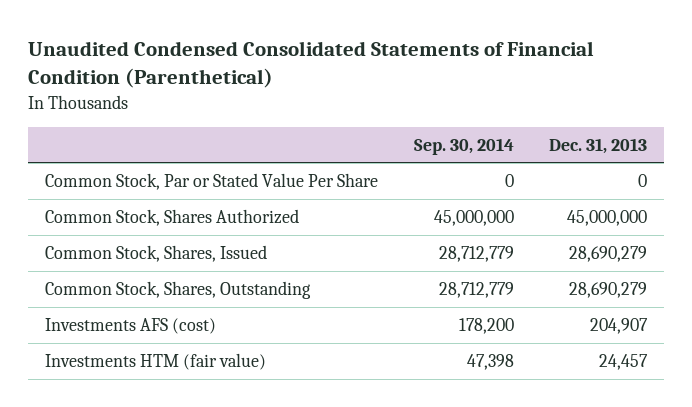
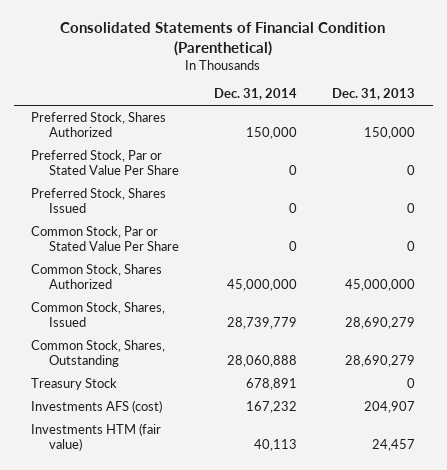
[27,41,594,89] Unaudited Condensed Consolidated Statements of Financial Condition (Parenthetical) -> [60,22,386,56] Consolidated Statements of Financial Condition (Parenthetical)
[413,137,514,155] Sep. 30, 2014 -> none
none -> [213,88,297,101] Dec. 31, 2014
none -> [31,112,167,137] Preferred Stock, Shares Authorized
none -> [31,150,179,175] Preferred Stock, Par or Stated Value Per Share
none -> [31,188,167,213] Preferred Stock, Shares Issued
none -> [31,378,118,391] Treasury Stock

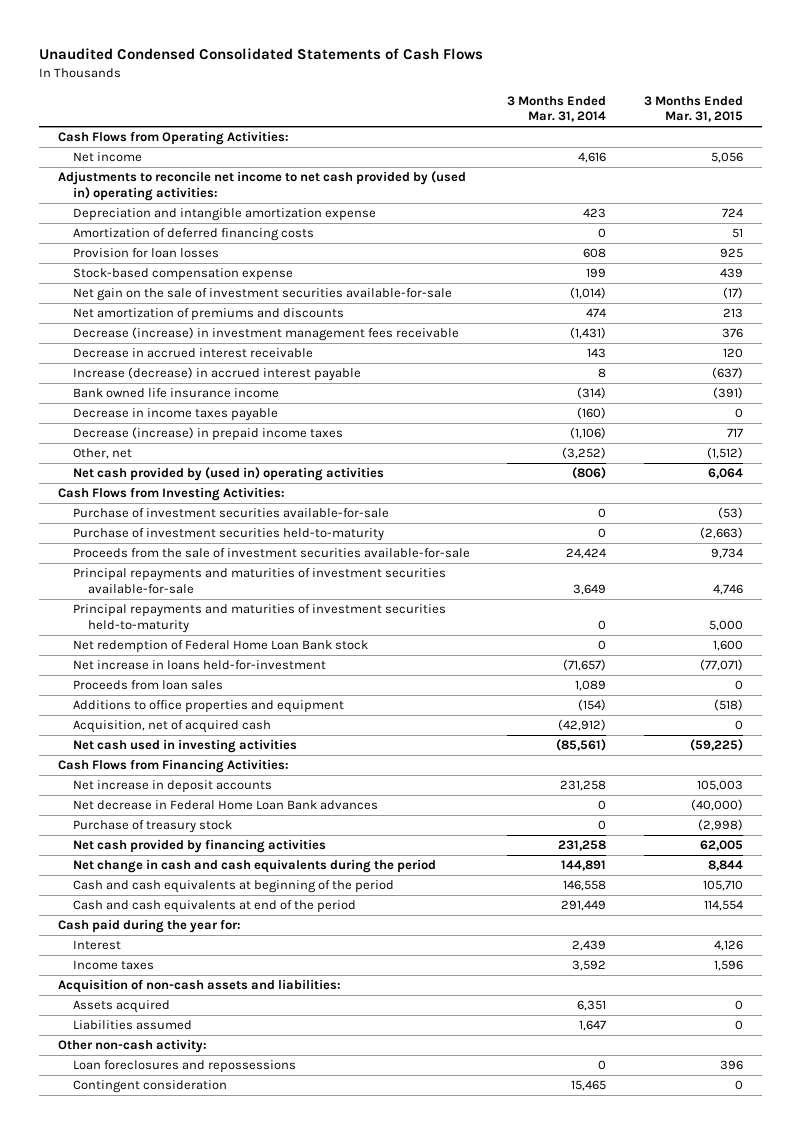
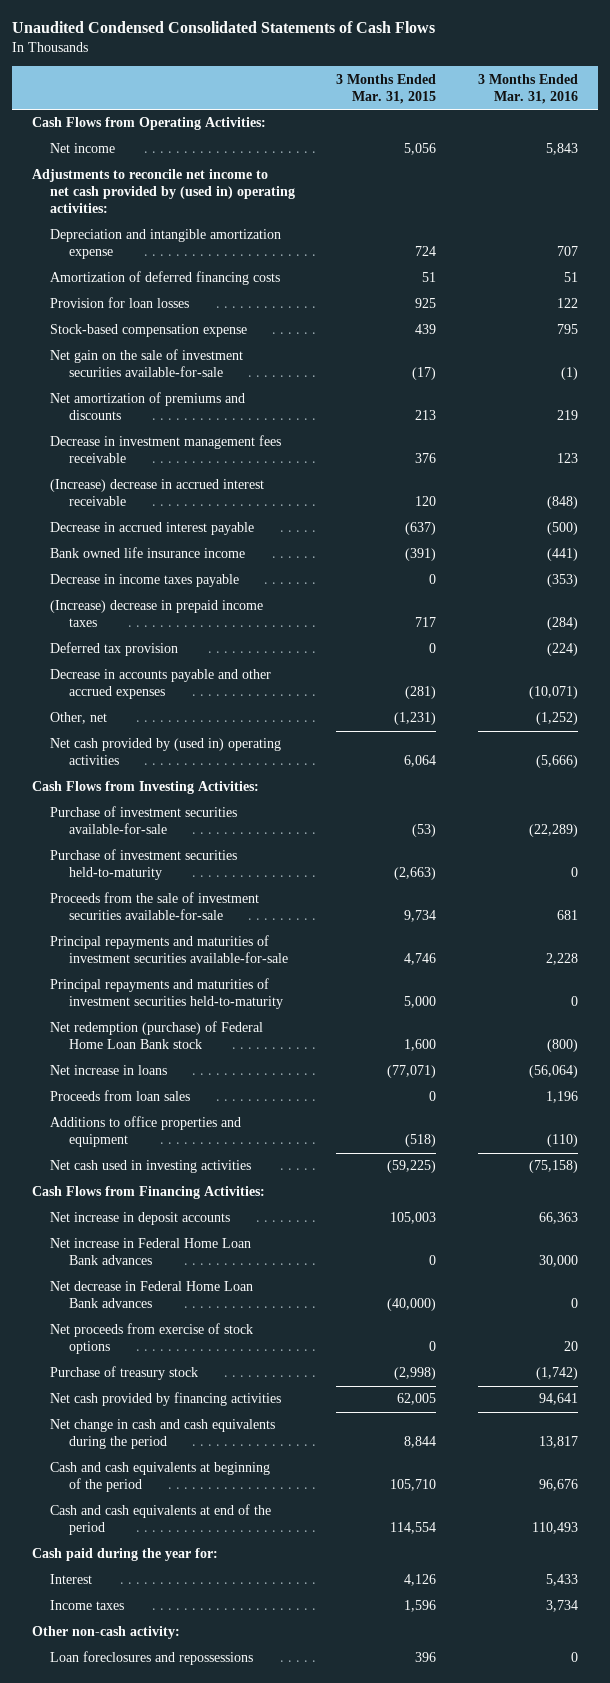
[507,95,607,123] 3 Months Ended Mar. 31, 2014 -> none
none -> [477,73,578,104] 3 Months Ended Mar. 31, 2016
[72,327,459,342] Decrease (increase) in investment management fees receivable -> [50,435,282,464] Decrease in investment management fees receivable
[72,348,313,359] Decrease in accrued interest receivable -> [50,479,265,507] (Increase) decrease in accrued interest receivable
[72,367,361,382] Increase (decrease) in accrued interest payable -> [50,522,255,536] Decrease in accrued interest payable
[72,427,343,442] Decrease (increase) in prepaid income taxes -> [50,600,264,628] (Increase) decrease in prepaid income taxes
none -> [50,642,179,657] Deferred tax provision
none -> [50,669,272,700] Decrease in accounts payable and other accrued expenses
[706,447,743,460] (1,512) -> [394,712,437,726] (1,231)
[72,640,368,654] Net redemption of Federal Home Loan Bank stock -> [50,1021,264,1050] Net redemption (purchase) of Federal Home Loan Bank stock
[72,660,326,671] Net increase in loans held-for-investment -> [50,1065,168,1076] Net increase in loans
[72,720,271,734] Acquisition, net of acquired cash -> none
none -> [50,1238,252,1266] Net increase in Federal Home Loan Bank advances
none -> [50,1323,254,1355] Net proceeds from exercise of stock options
[57,979,341,994] Acquisition of non-cash assets and liabilities: -> none
[72,1000,170,1014] Assets acquired -> none
[72,1020,192,1031] Liabilities assumed -> none
[72,1080,227,1094] Contingent consideration -> none

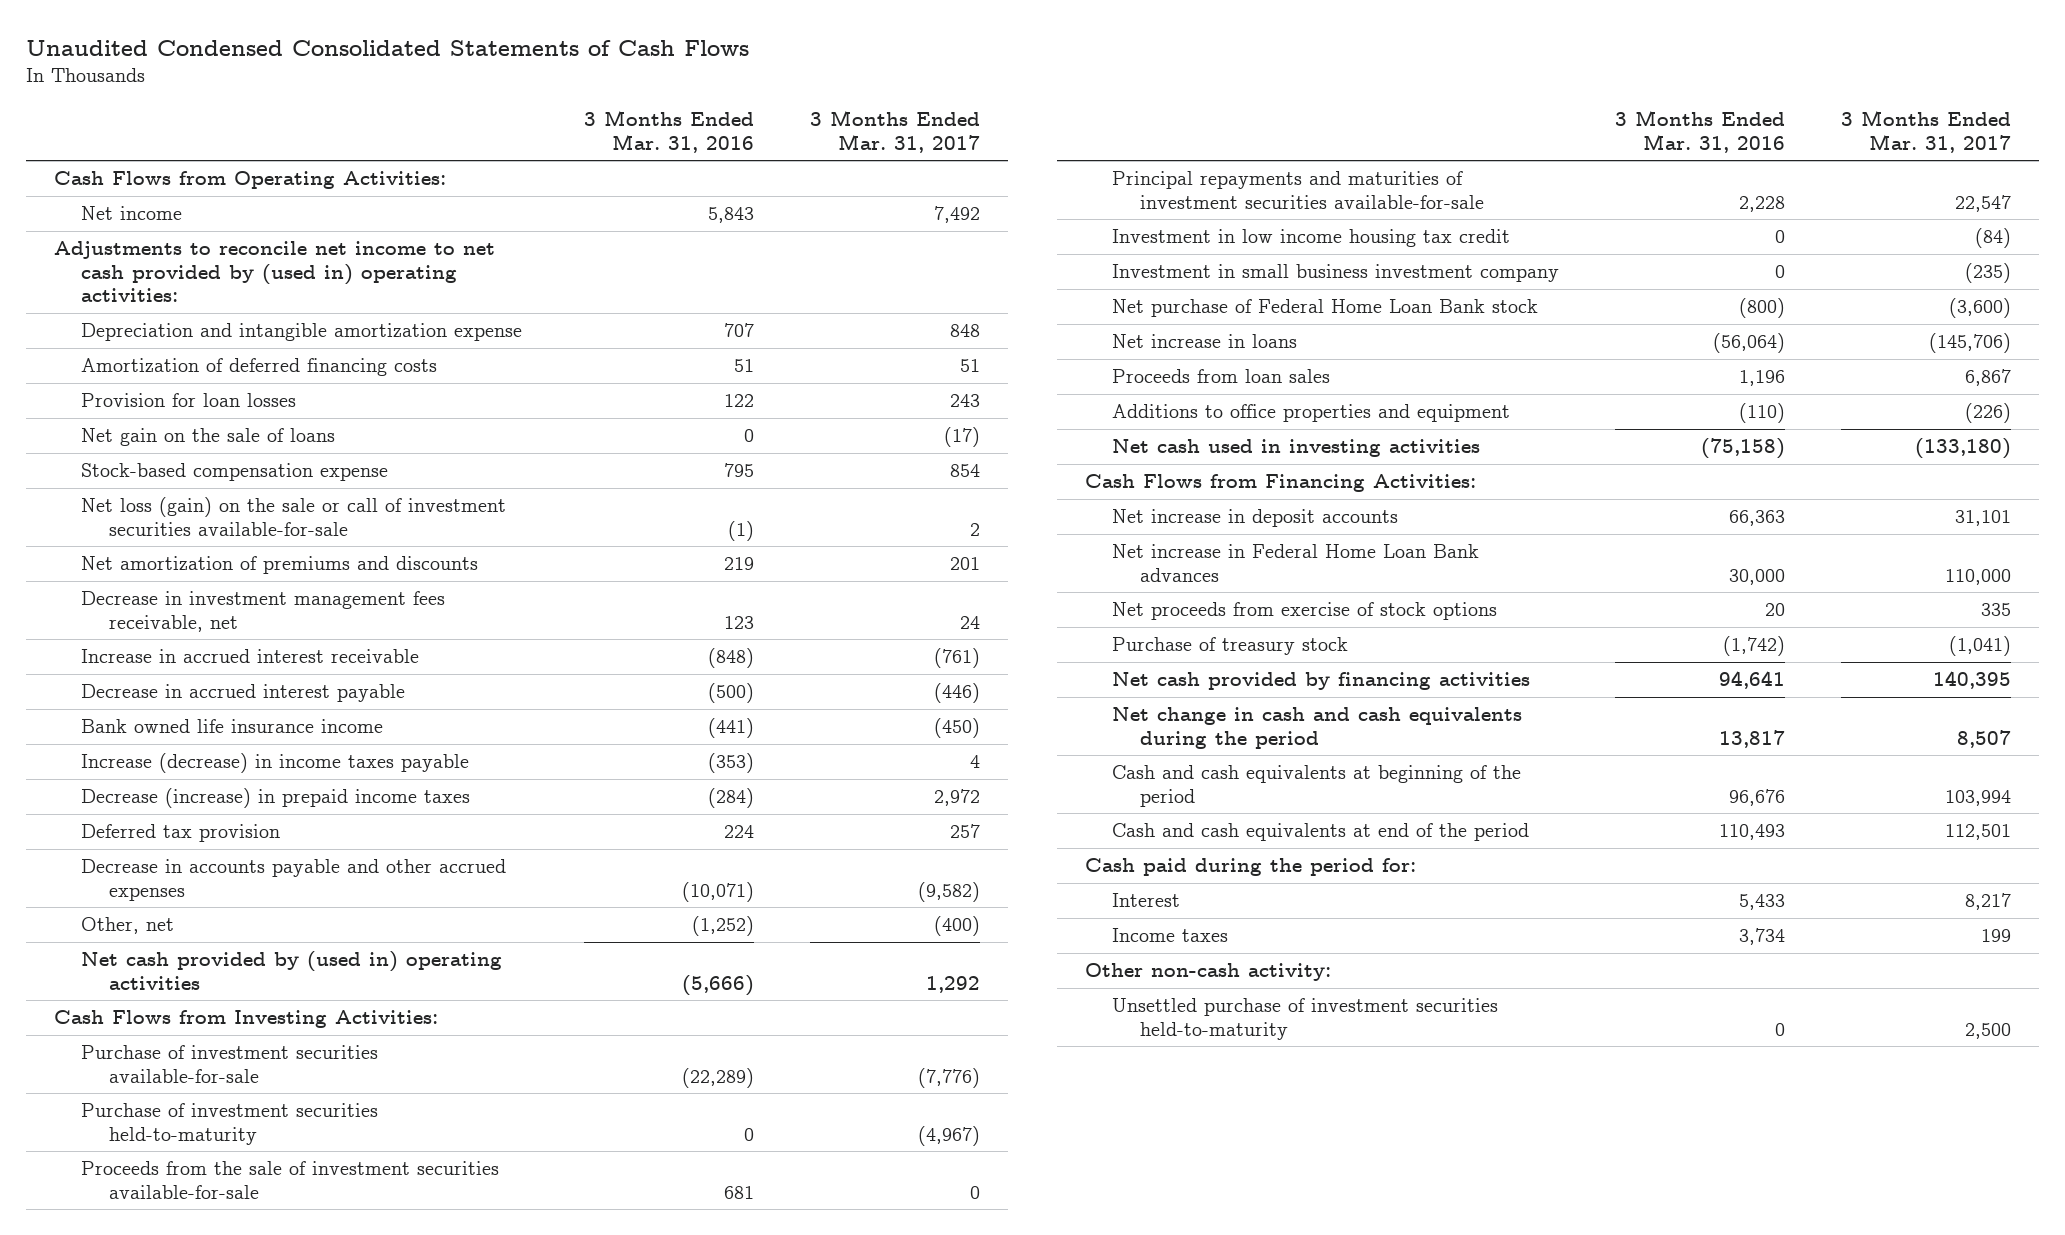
[336,73,437,104] 3 Months Ended Mar. 31, 2015 -> none
none -> [809,110,980,153] 3 Months Ended Mar. 31, 2017
none -> [81,428,336,447] Net gain on the sale of loans
[50,349,244,378] Net gain on the sale of investment securities available-for-sale -> [81,497,507,536] Net loss (gain) on the sale or call of investment securities available-for-sale
[50,435,282,464] Decrease in investment management fees receivable -> [81,591,446,632] Decrease in investment management fees receivable, net
[50,479,265,507] (Increase) decrease in accrued interest receivable -> [81,649,420,664] Increase in accrued interest receivable
[50,574,240,588] Decrease in income taxes payable -> [81,753,470,774] Increase (decrease) in income taxes payable
[50,600,264,628] (Increase) decrease in prepaid income taxes -> [81,788,471,809] Decrease (increase) in prepaid income taxes
[546,643,578,657] (224) -> [724,825,755,839] 224
[50,978,283,1010] Principal repayments and maturities of investment securities held-to-maturity -> none
none -> [1112,229,1511,248] Investment in low income housing tax credit
none -> [1112,264,1560,283] Investment in small business investment company
[50,1021,264,1050] Net redemption (purchase) of Federal Home Loan Bank stock -> [1112,299,1539,318] Net purchase of Federal Home Loan Bank stock
[50,1281,254,1309] Net decrease in Federal Home Loan Bank advances -> none
[32,1548,219,1562] Cash paid during the year for: -> [1084,858,1416,877] Cash paid during the period for:
[50,1651,254,1666] Loan foreclosures and repossessions -> none
none -> [1112,998,1499,1040] Unsettled purchase of investment securities held-to-maturity

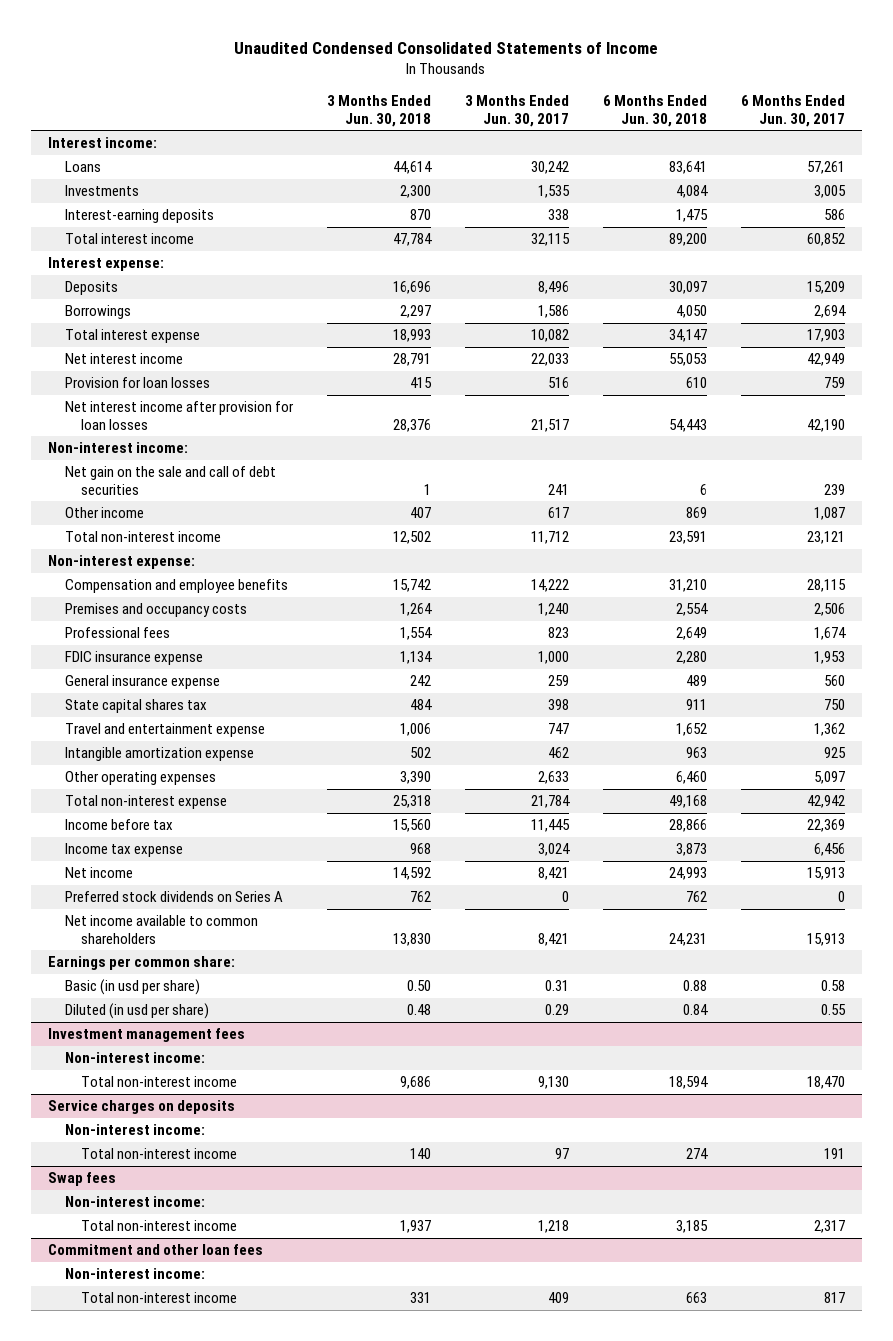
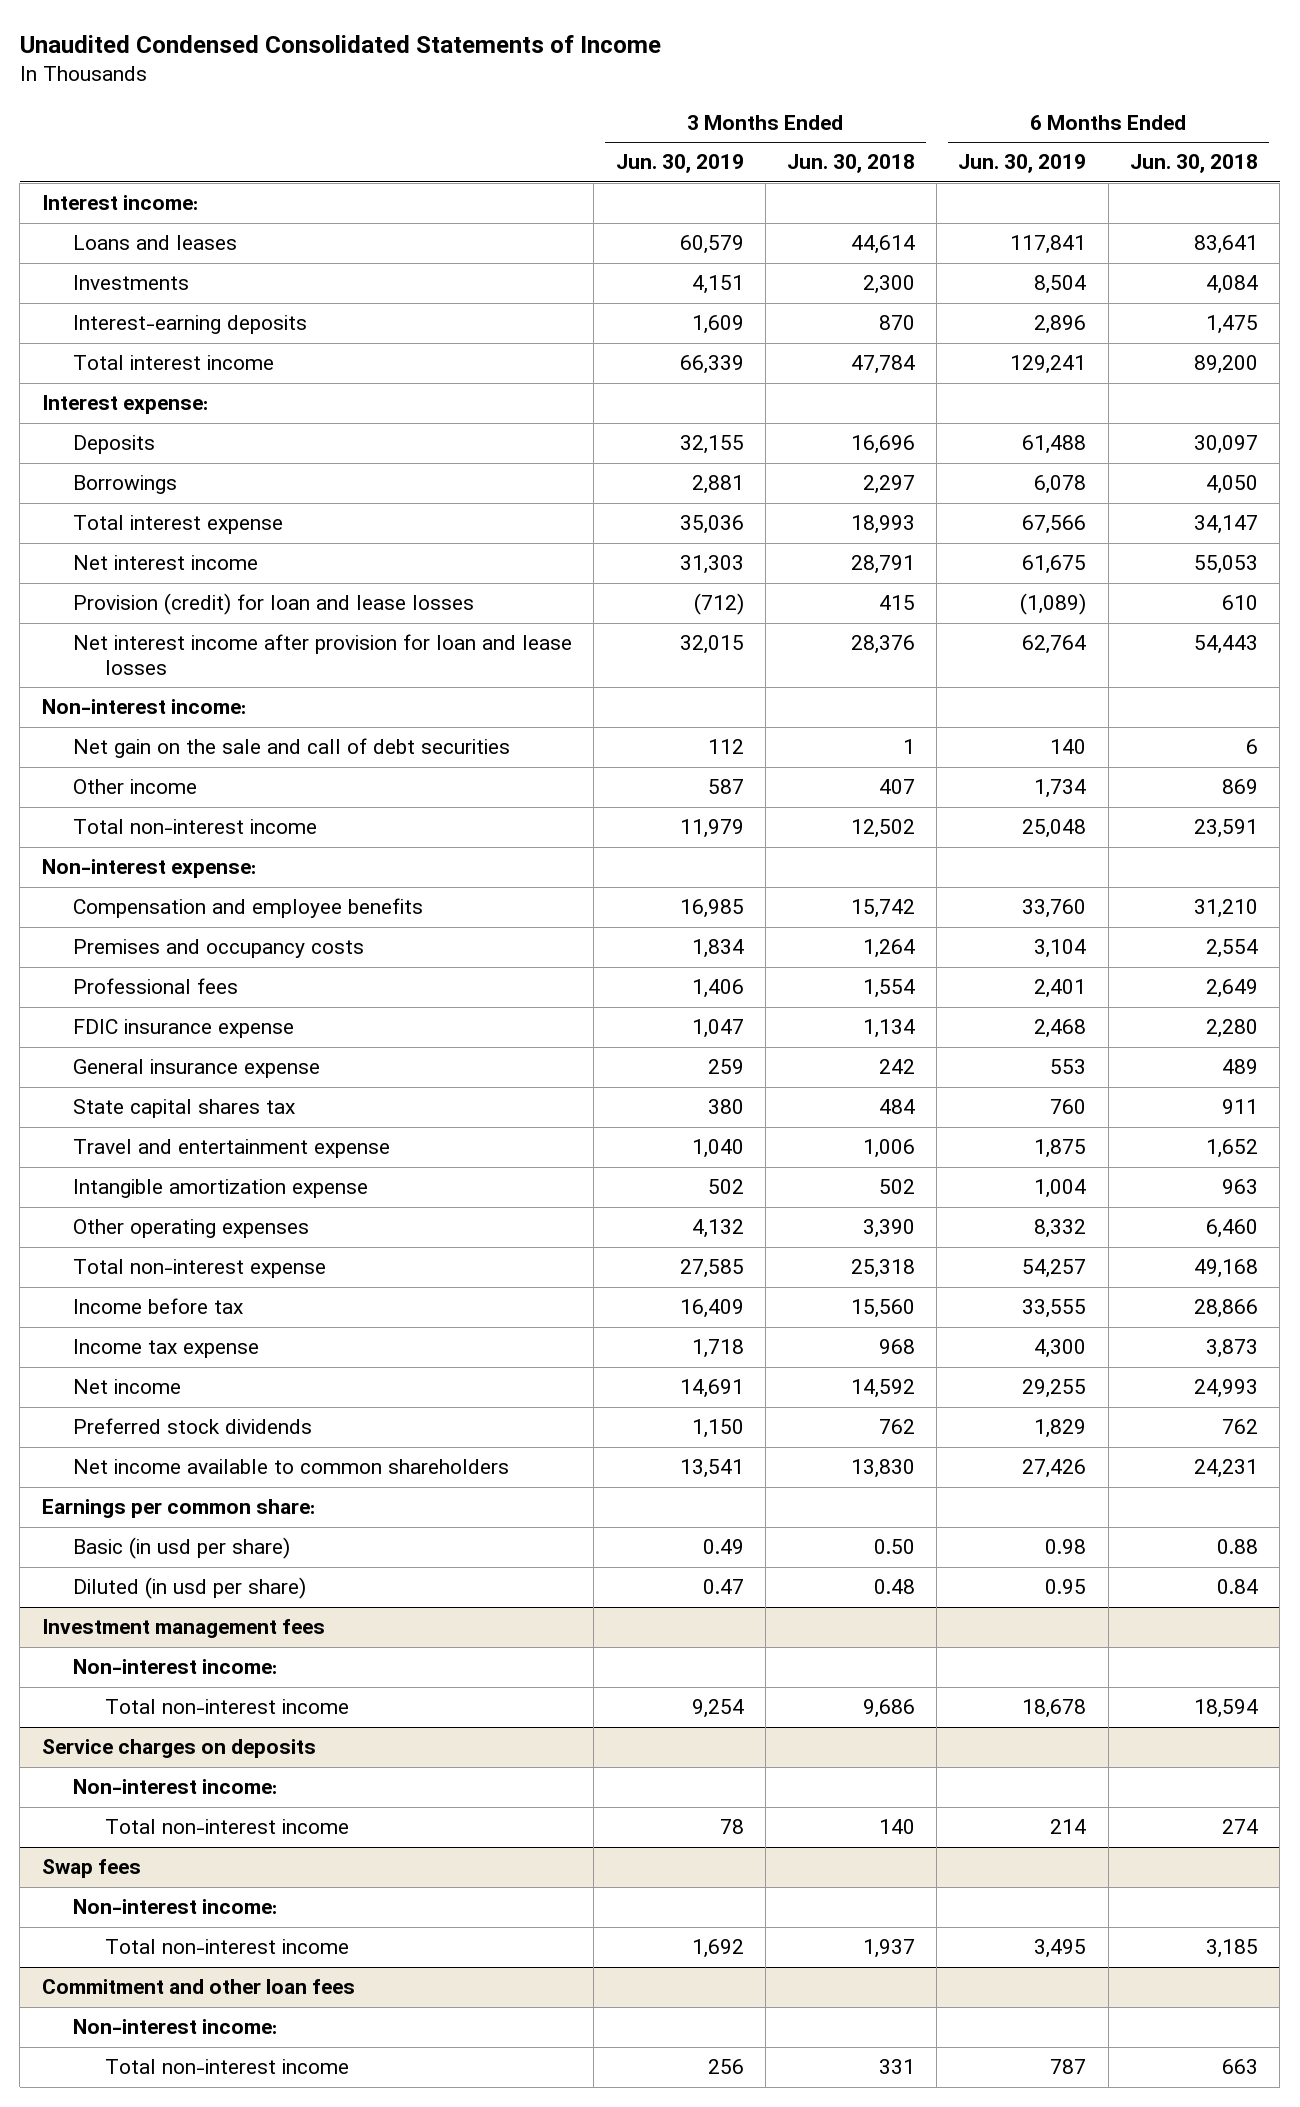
[464,95,569,127] 3 Months Ended Jun. 30, 2017 -> none
[740,95,845,127] 6 Months Ended Jun. 30, 2017 -> none
none -> [615,154,744,174] Jun. 30, 2019
none -> [958,154,1087,174] Jun. 30, 2019
[64,161,101,173] Loans -> [73,235,238,251] Loans and leases
[64,377,210,389] Provision for loan losses -> [73,593,475,616] Provision (credit) for loan and lease losses
[64,401,294,430] Net interest income after provision for loan losses -> [73,634,573,675] Net interest income after provision for loan and lease losses
[64,891,283,903] Preferred stock dividends on Series A -> [73,1418,313,1435] Preferred stock dividends

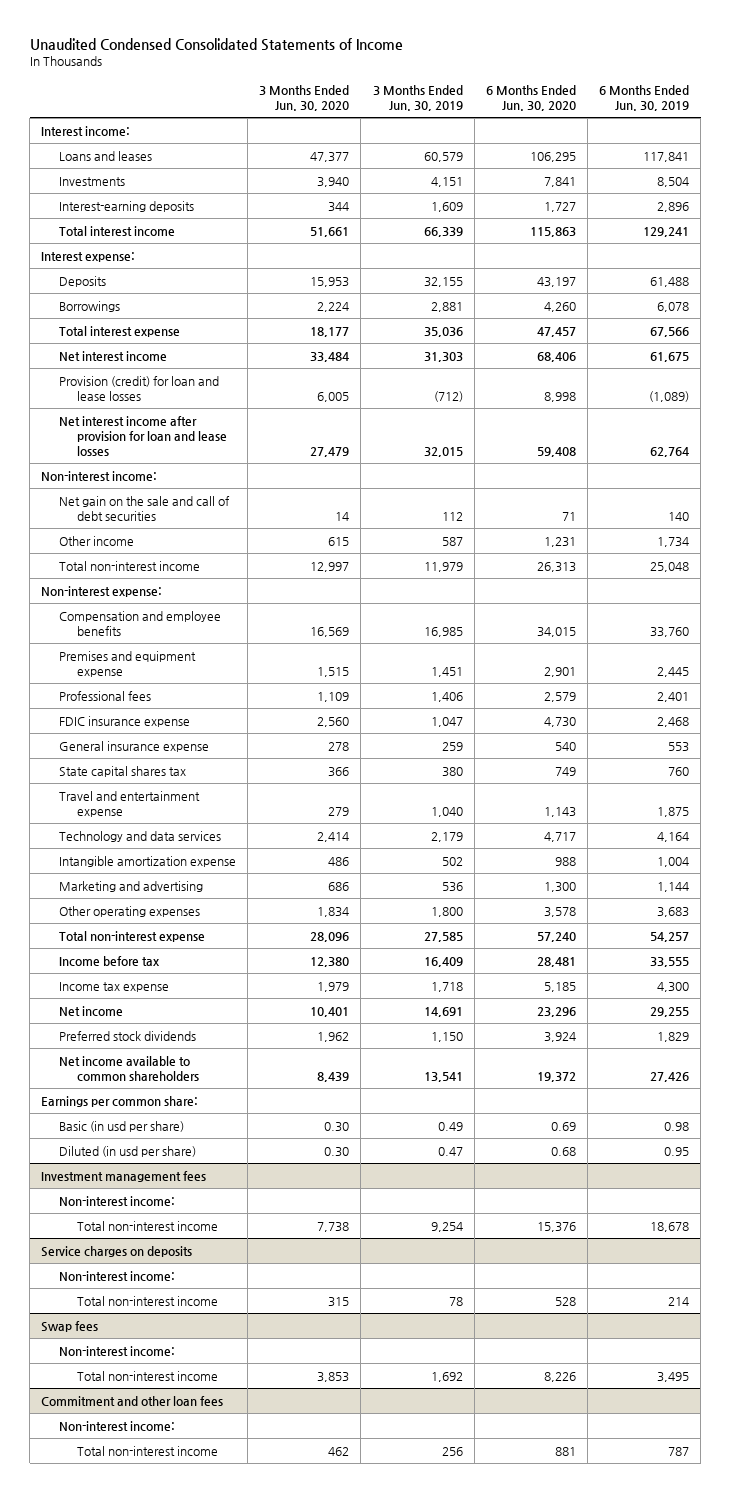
[787,154,916,174] Jun. 30, 2018 -> none
[1129,154,1258,174] Jun. 30, 2018 -> none
none -> [259,84,350,112] 3 Months Ended Jun. 30, 2020
none -> [485,84,576,112] 6 Months Ended Jun. 30, 2020
[73,939,365,959] Premises and occupancy costs -> [59,650,197,677] Premises and equipment expense
[691,939,744,959] 1,834 -> [430,666,463,677] 1,451
[1034,939,1087,959] 3,104 -> [657,666,690,677] 2,445
none -> [59,830,222,842] Technology and data services
none -> [59,880,204,892] Marketing and advertising
[691,1219,744,1239] 4,132 -> [430,906,463,917] 1,800
[1034,1219,1087,1239] 8,332 -> [657,906,690,917] 3,683

